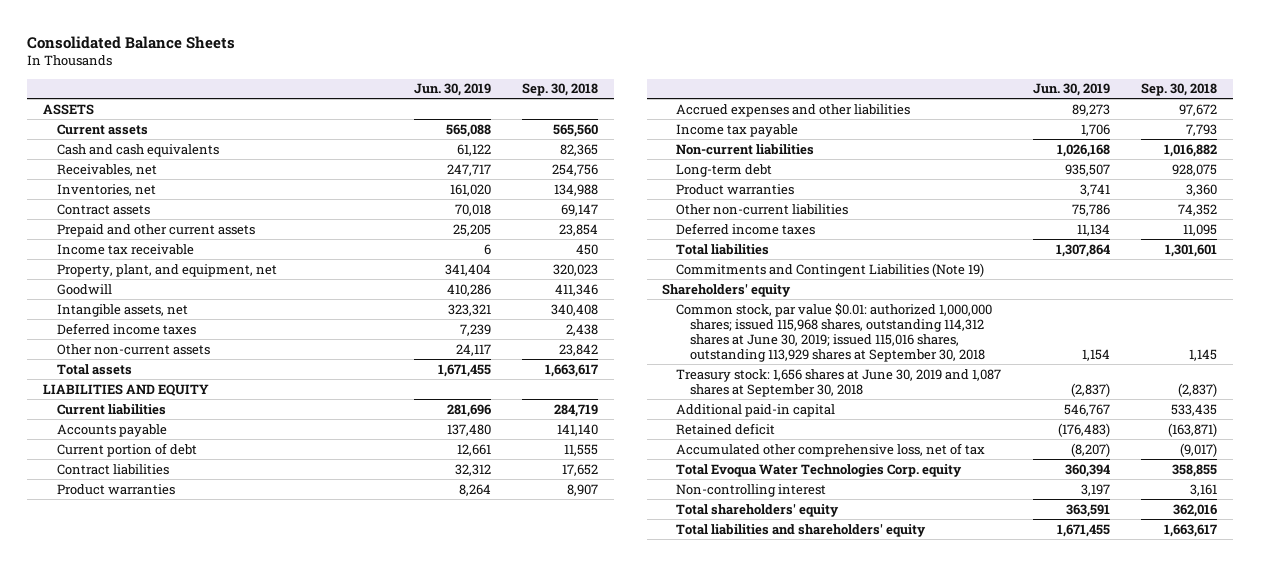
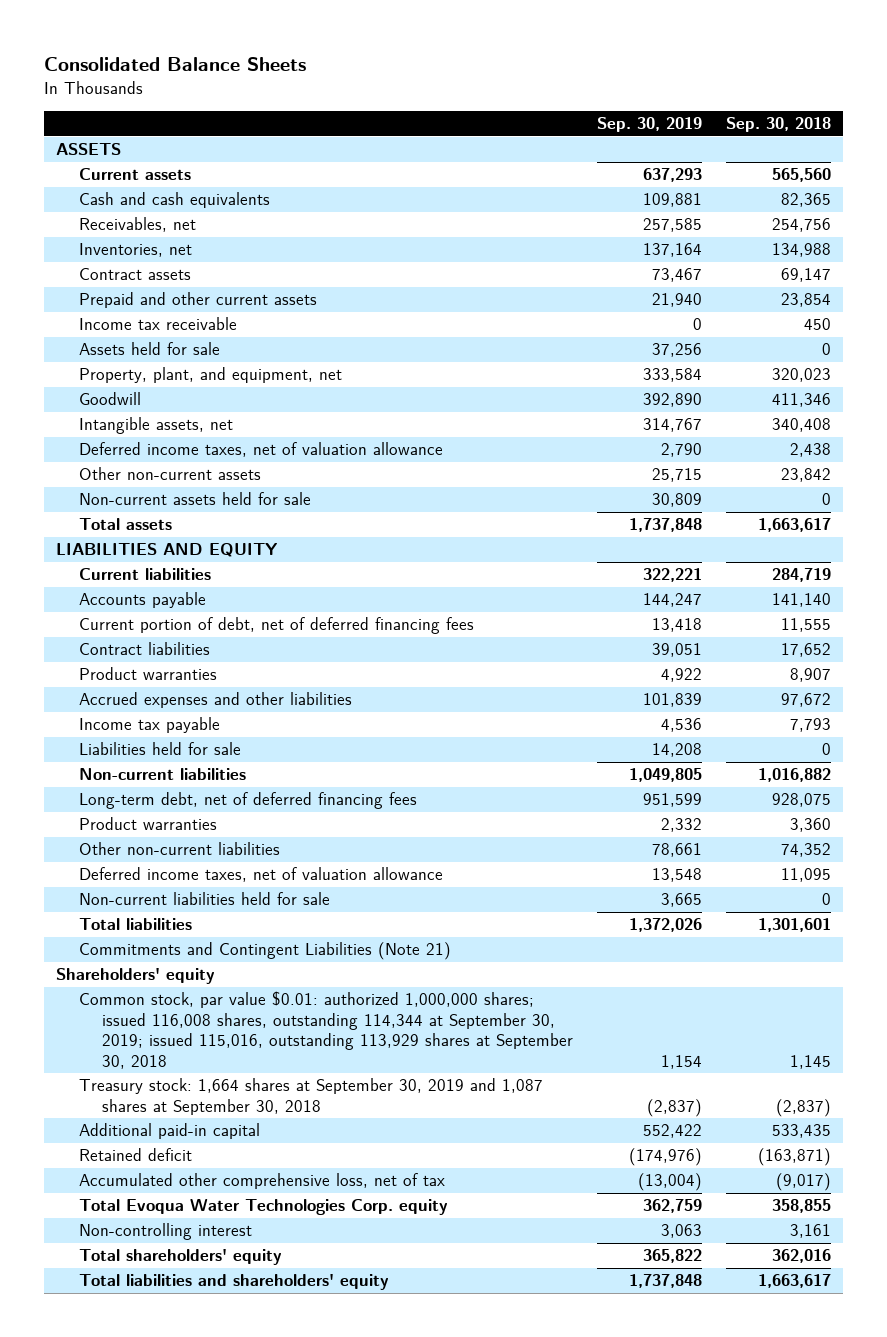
[413,83,491,97] Jun. 30, 2019 -> none
none -> [596,117,702,133] Sep. 30, 2019
none -> [79,342,221,356] Assets held for sale
[56,322,196,335] Deferred income taxes -> [79,442,444,458] Deferred income taxes, net of valuation allowance
none -> [79,492,312,506] Non-current assets held for sale
[56,442,197,457] Current portion of debt -> [79,617,475,635] Current portion of debt, net of deferred financing fees
none -> [79,742,242,756] Liabilities held for sale
[676,163,773,177] Long-term debt -> [79,792,418,810] Long-term debt, net of deferred financing fees
[676,222,816,235] Deferred income taxes -> [79,867,444,883] Deferred income taxes, net of valuation allowance
none -> [79,892,331,906] Non-current liabilities held for sale
[676,262,985,277] Commitments and Contingent Liabilities (Note 19) -> [79,942,452,961] Commitments and Contingent Liabilities (Note 21)
[676,302,993,363] Common stock, par value $0.01: authorized 1,000,000 shares; issued 115,968 shares, outstanding 114,312 shares at June 30, 2019; issued 115,016 shares, outstanding 113,929 shares at September 30, 2018 -> [79,991,573,1069] Common stock, par value $0.01: authorized 1,000,000 shares; issued 116,008 shares, outstanding 114,344 at September 30, 2019; issued 115,016, outstanding 113,929 shares at September 30, 2018
[676,368,1002,397] Treasury stock: 1,656 shares at June 30, 2019 and 1,087 shares at September 30, 2018 -> [79,1078,544,1115] Treasury stock: 1,664 shares at September 30, 2019 and 1,087 shares at September 30, 2018

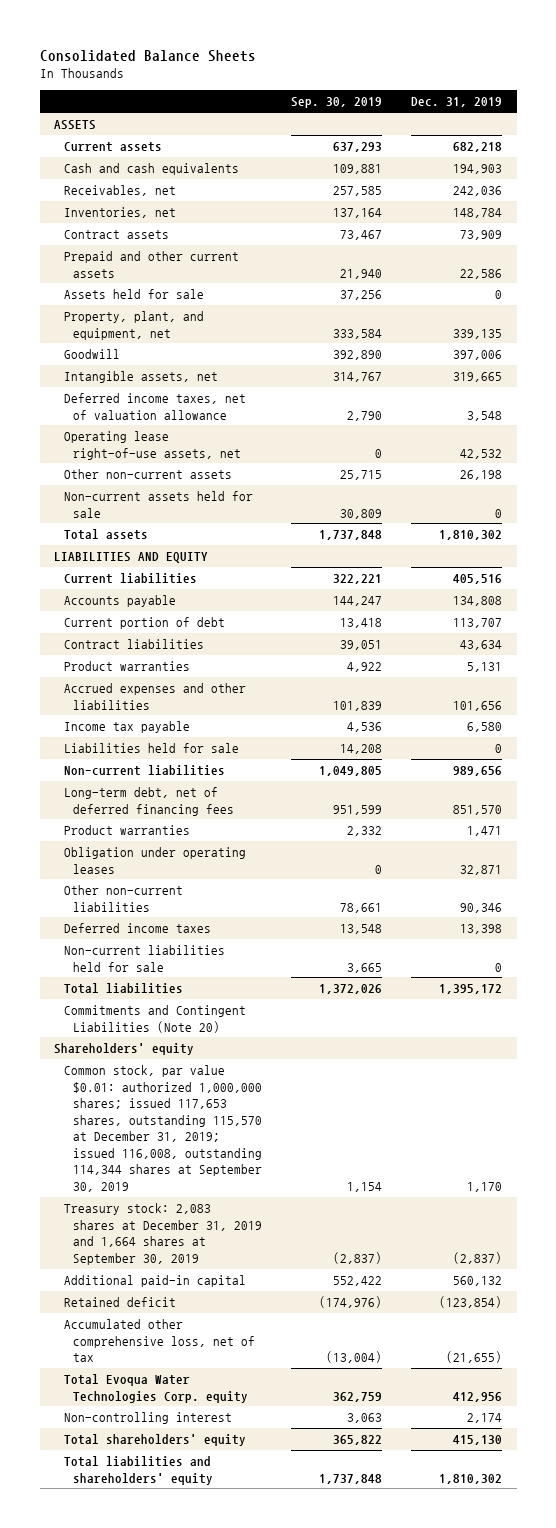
[725,117,831,133] Sep. 30, 2018 -> none
none -> [411,97,503,108] Dec. 31, 2019
[79,317,238,331] Income tax receivable -> none
none -> [63,431,242,460] Operating lease right-of-use assets, net
[79,617,475,635] Current portion of debt, net of deferred financing fees -> [63,617,225,630] Current portion of debt
none -> [63,847,246,874] Obligation under operating leases
[79,867,444,883] Deferred income taxes, net of valuation allowance -> [63,923,211,934] Deferred income taxes
[79,942,452,961] Commitments and Contingent Liabilities (Note 21) -> [63,1005,246,1033] Commitments and Contingent Liabilities (Note 20)
[79,991,573,1069] Common stock, par value $0.01: authorized 1,000,000 shares; issued 116,008 shares, outstanding 114,344 at September 30, 2019; issued 115,016, outstanding 113,929 shares at September 30, 2018 -> [63,1065,263,1192] Common stock, par value $0.01: authorized 1,000,000 shares; issued 117,653 shares, outstanding 115,570 at December 31, 2019; issued 116,008, outstanding 114,344 shares at September 30, 2019
[79,1078,544,1115] Treasury stock: 1,664 shares at September 30, 2019 and 1,087 shares at September 30, 2018 -> [63,1203,263,1265] Treasury stock: 2,083 shares at December 31, 2019 and 1,664 shares at September 30, 2019

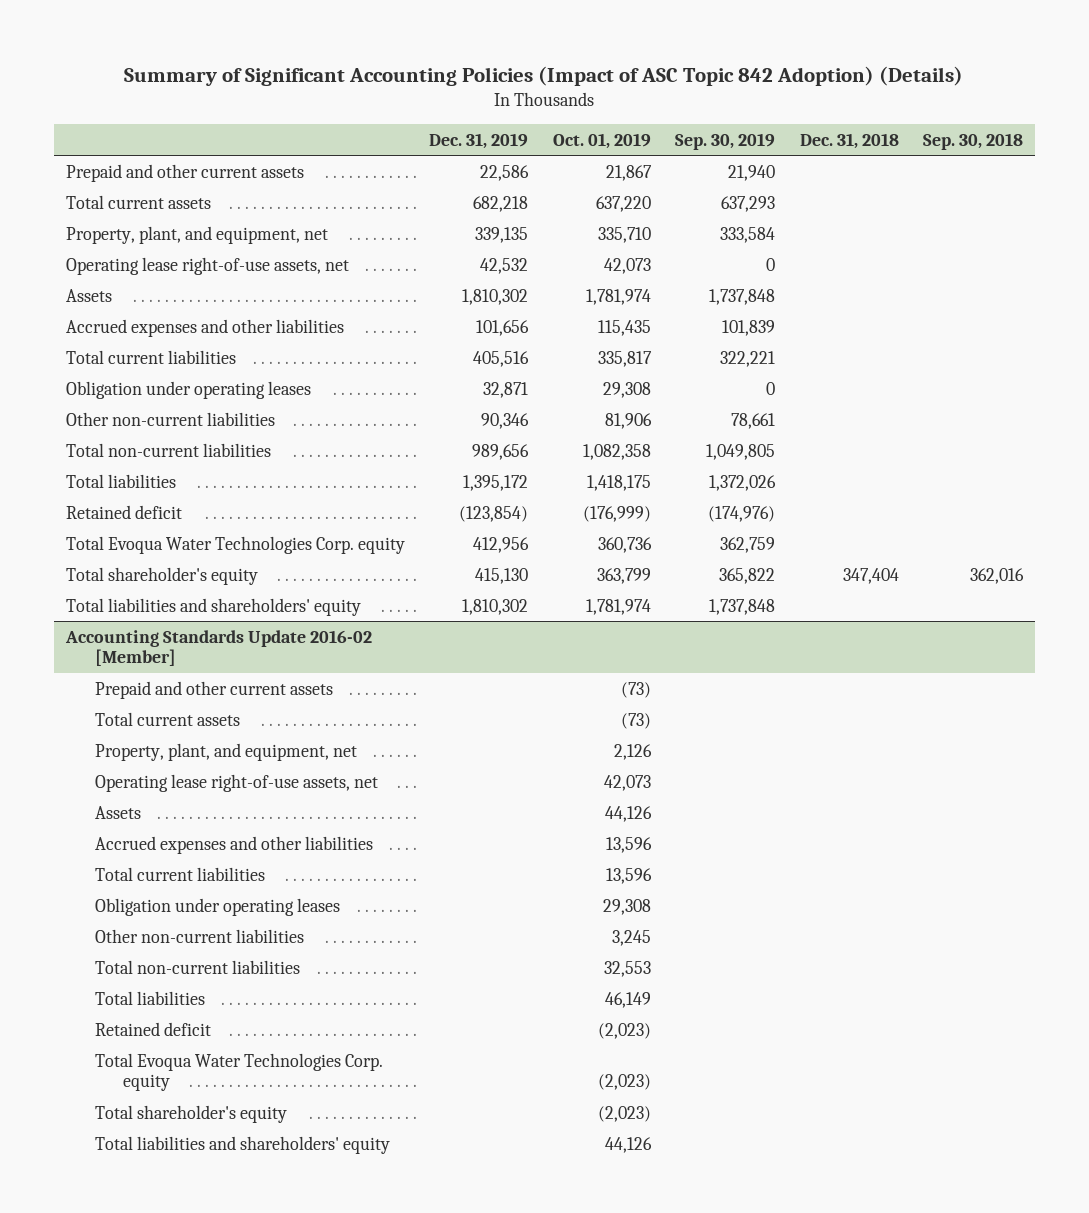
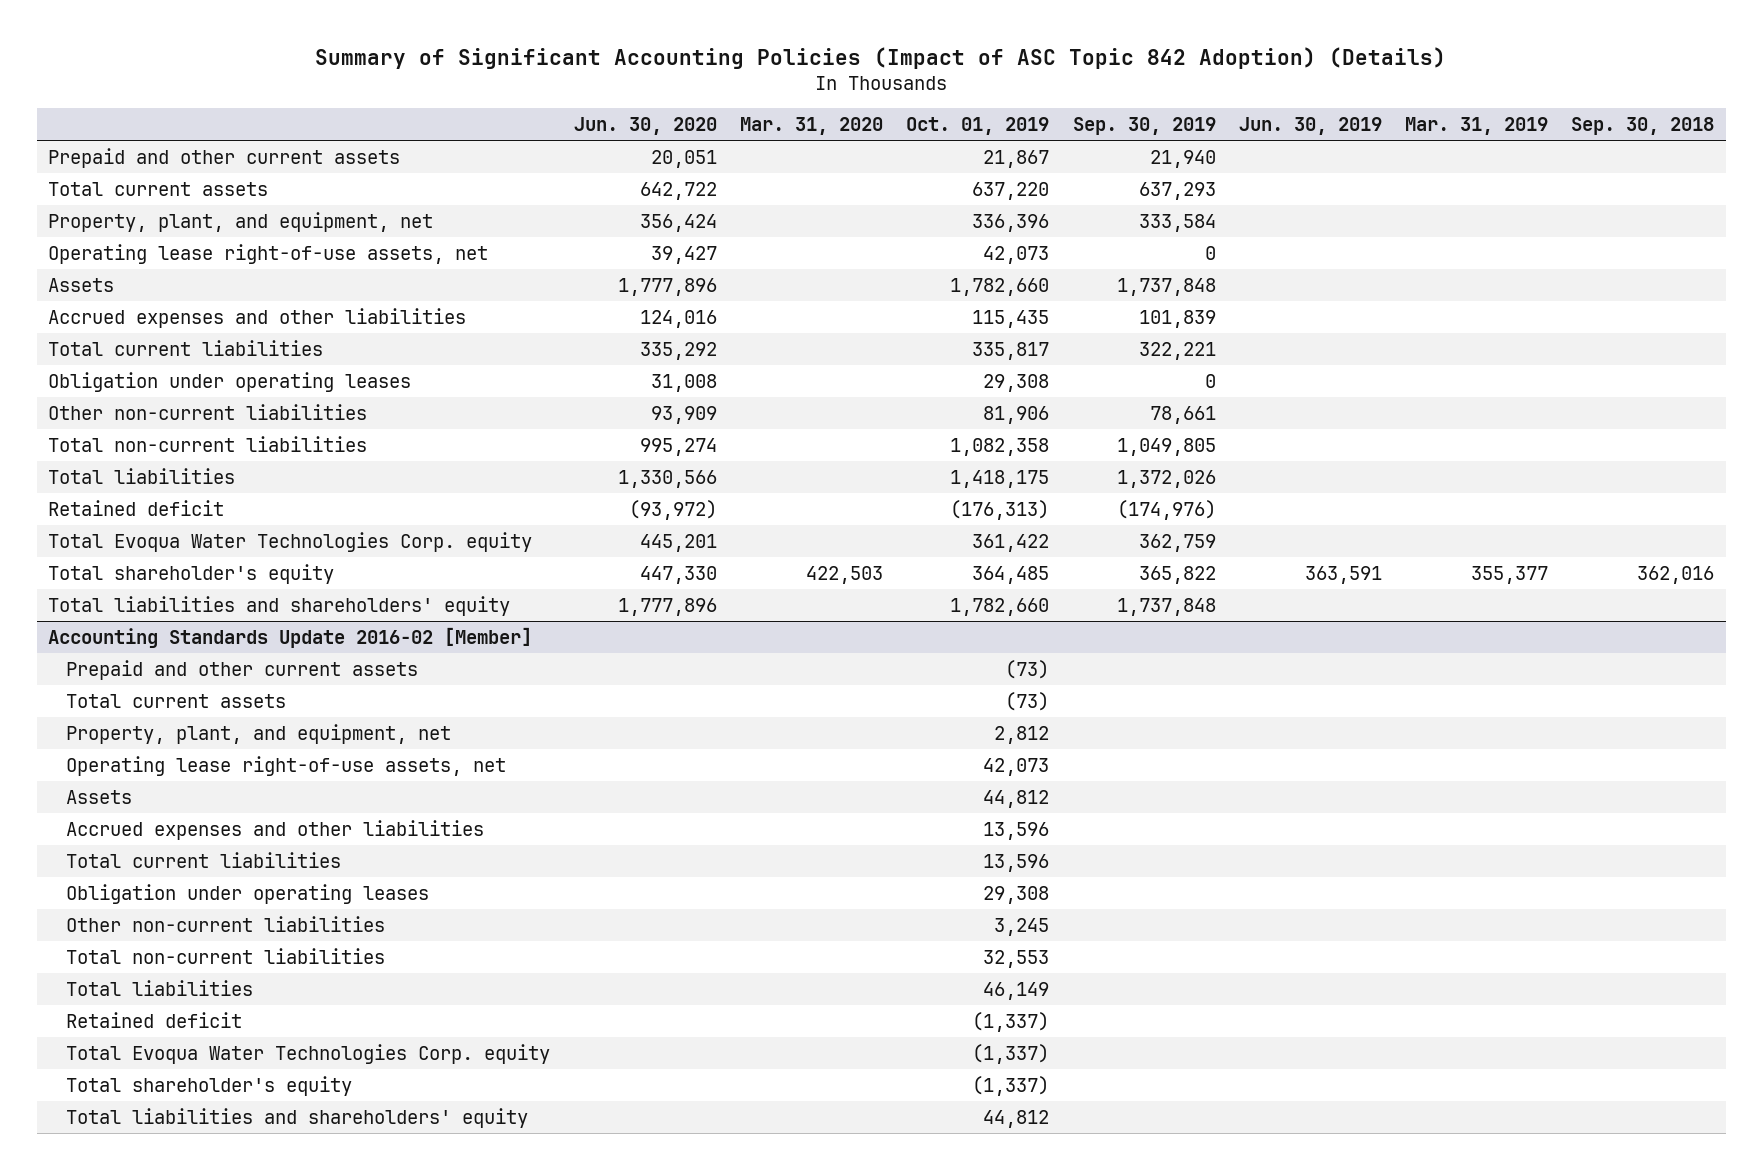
[429,132,529,149] Dec. 31, 2019 -> none
[799,132,899,149] Dec. 31, 2018 -> none
none -> [573,116,717,135] Jun. 30, 2020
none -> [739,116,883,135] Mar. 31, 2020
none -> [1238,116,1382,135] Jun. 30, 2019
none -> [1405,116,1549,135] Mar. 31, 2019
[597,226,651,243] 335,710 -> [972,213,1050,232] 336,396
[585,288,651,305] 1,781,974 -> [950,277,1050,296] 1,782,660
[582,505,651,522] (176,999) -> [950,499,1050,520] (176,313)
[597,536,652,553] 360,736 -> [972,533,1050,552] 361,422
[596,567,651,584] 363,799 -> [972,565,1050,584] 364,485
[585,598,651,615] 1,781,974 -> [950,597,1050,616] 1,782,660
[613,743,652,760] 2,126 -> [994,725,1050,744] 2,812
[604,805,652,822] 44,126 -> [983,789,1050,808] 44,812
[597,1022,651,1039] (2,023) -> [972,1011,1050,1032] (1,337)
[597,1074,651,1091] (2,023) -> [972,1043,1050,1064] (1,337)
[597,1105,651,1122] (2,023) -> [972,1075,1050,1096] (1,337)
[604,1136,652,1153] 44,126 -> [983,1109,1050,1128] 44,812

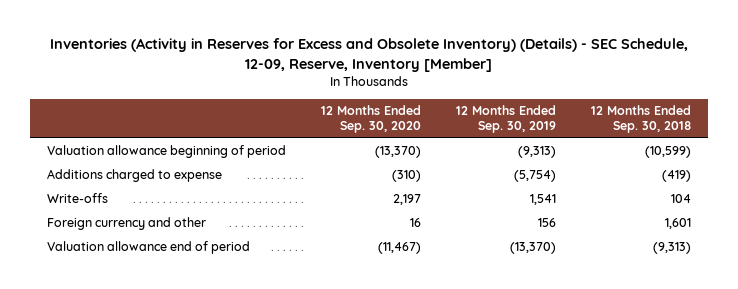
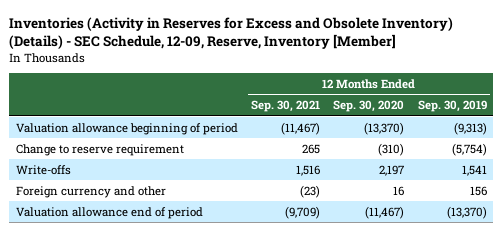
[590,105,691,134] 12 Months Ended Sep. 30, 2018 -> none
none -> [251,100,321,113] Sep. 30, 2021
[47,169,223,183] Additions charged to expense -> [16,143,185,156] Change to reserve requirement

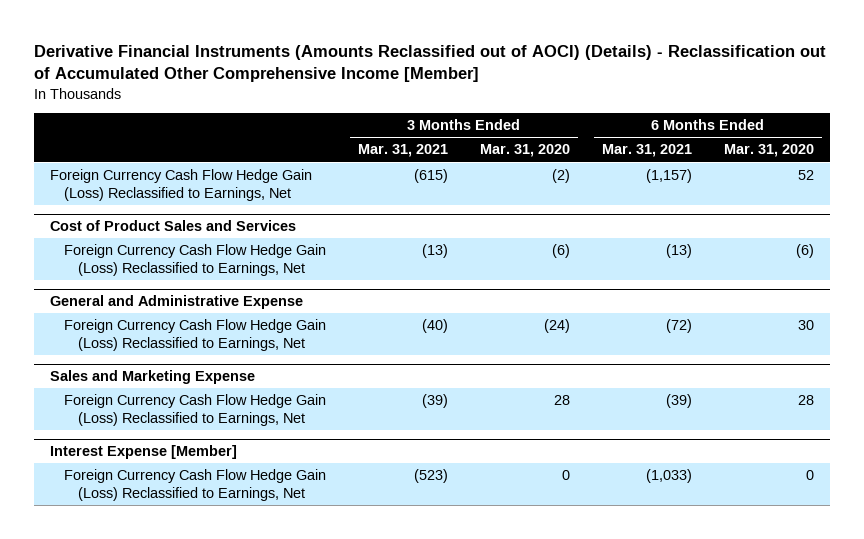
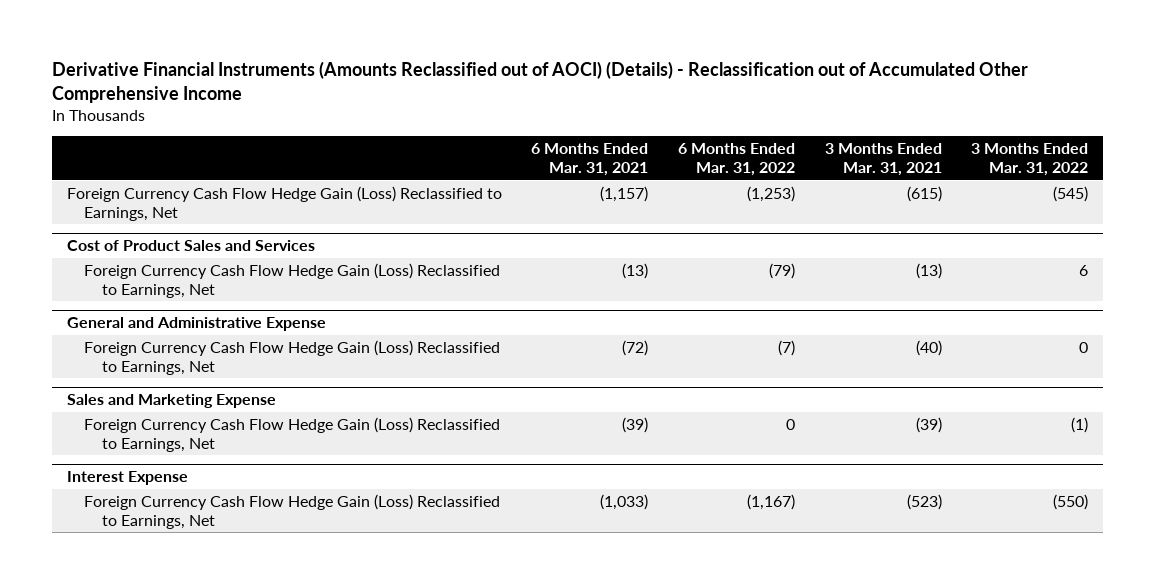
[34,44,827,83] Derivative Financial Instruments (Amounts Reclassified out of AOCI) (Details) - Reclassification out of Accumulated Other Comprehensive Income [Member] -> [51,60,1028,103] Derivative Financial Instruments (Amounts Reclassified out of AOCI) (Details) - Reclassification out of Accumulated Other Comprehensive Income
[479,144,570,158] Mar. 31, 2020 -> none
[723,144,814,158] Mar. 31, 2020 -> none
none -> [677,143,795,176] 6 Months Ended Mar. 31, 2022
none -> [971,143,1089,176] 3 Months Ended Mar. 31, 2022
[50,445,238,460] Interest Expense [Member] -> [66,471,188,486] Interest Expense

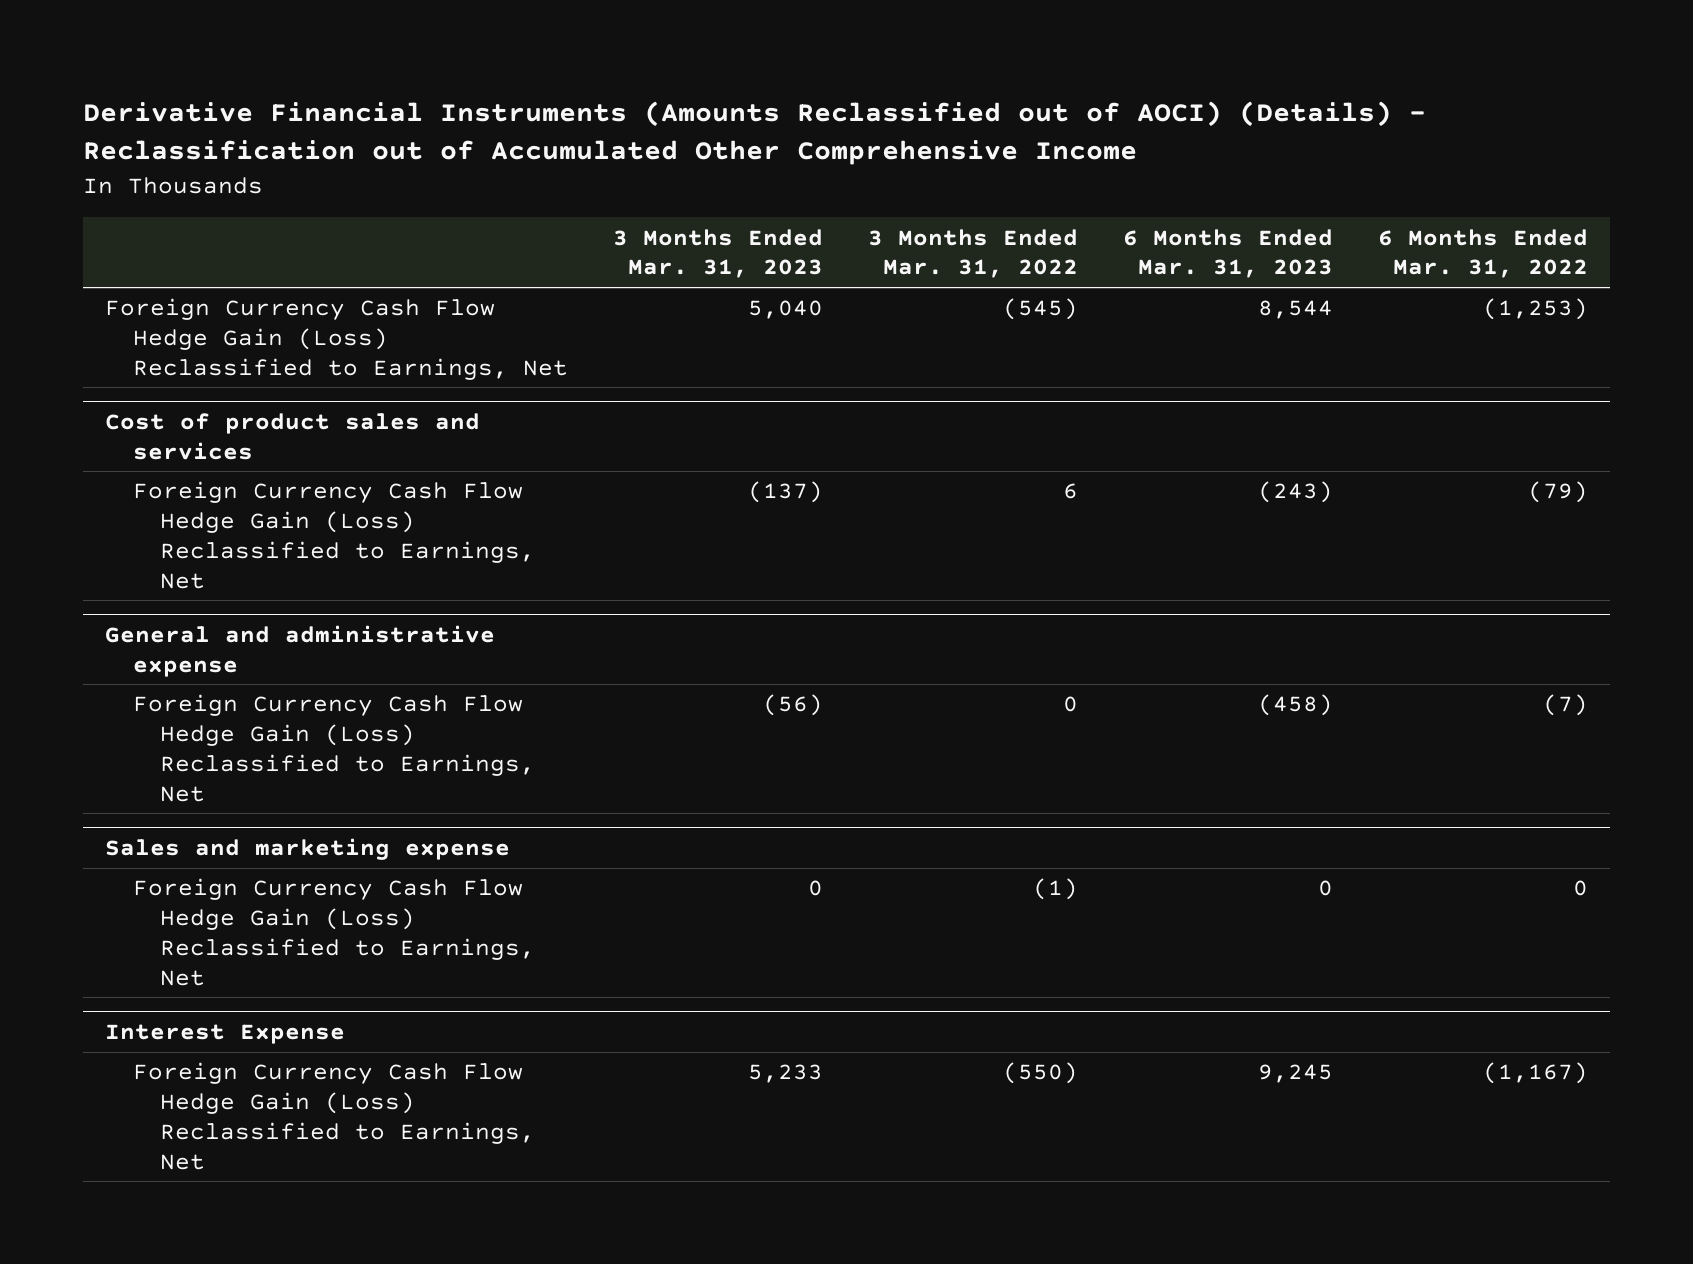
[531,143,649,176] 6 Months Ended Mar. 31, 2021 -> none
[824,143,942,176] 3 Months Ended Mar. 31, 2021 -> none
none -> [612,228,823,279] 3 Months Ended Mar. 31, 2023
none -> [1122,228,1333,279] 6 Months Ended Mar. 31, 2023
[66,240,315,252] Cost of Product Sales and Services -> [105,413,481,460] Cost of product sales and services
[66,317,326,332] General and Administrative Expense -> [105,625,496,677] General and administrative expense
[66,394,276,409] Sales and Marketing Expense -> [105,838,511,861] Sales and marketing expense

